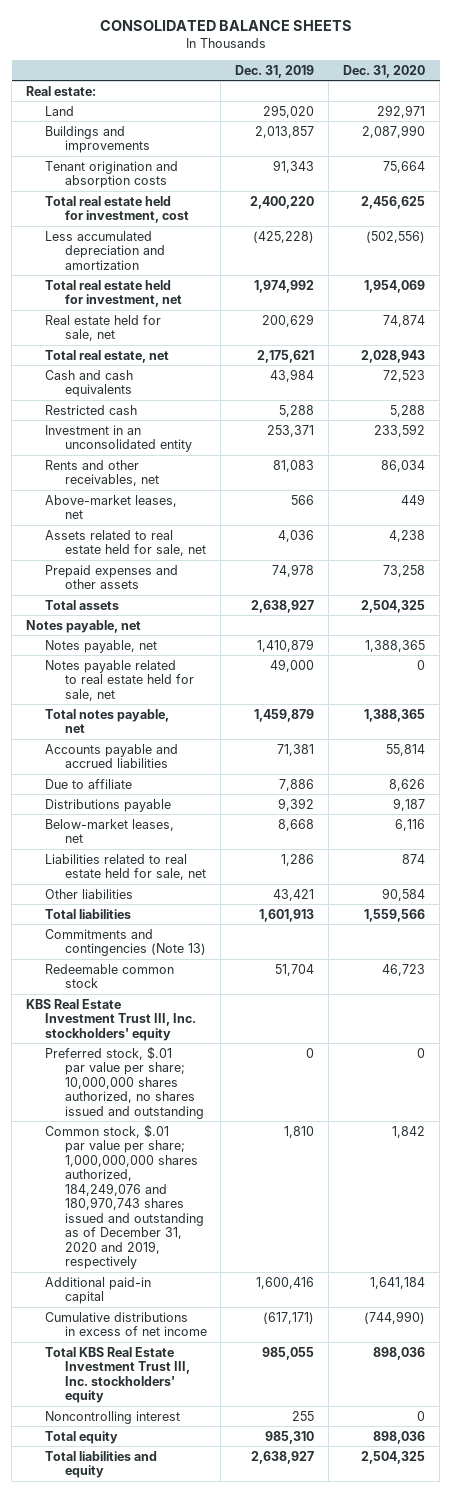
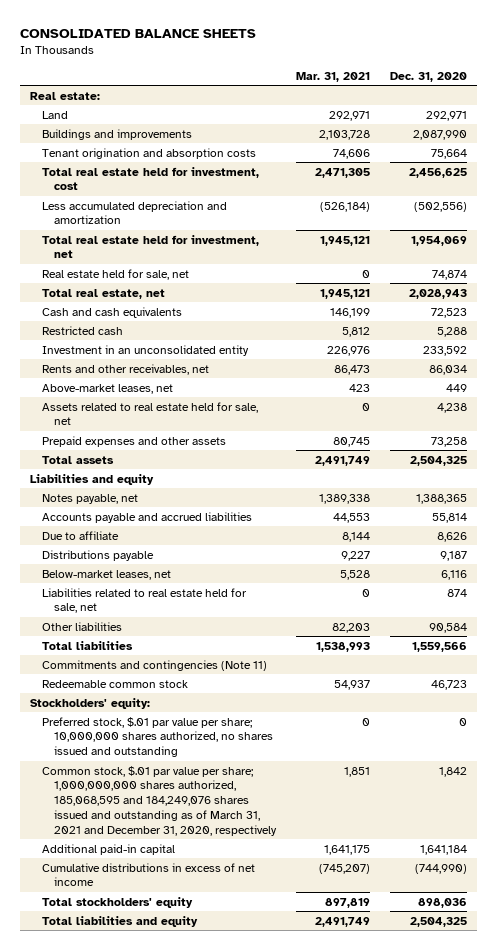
[235,64,315,78] Dec. 31, 2019 -> none
none -> [295,71,370,82] Mar. 31, 2021
[26,619,142,633] Notes payable, net -> none
none -> [29,473,154,485] Liabilities and equity
[45,659,194,701] Notes payable related to real estate held for sale, net -> none
[45,708,170,734] Total notes payable, net -> none
[45,928,206,957] Commitments and contingencies (Note 13) -> [41,659,267,671] Commitments and contingencies (Note 11)
[26,998,197,1041] KBS Real Estate Investment Trust III, Inc. stockholders' equity -> none
none -> [29,697,150,709] Stockholders' equity:
[45,1123,204,1270] Common stock, $.01 par value per share; 1,000,000,000 shares authorized, 184,249,076 and 180,970,743 shares issued and outstanding as of December 31, 2020 and 2019, respectively -> [41,765,278,836] Common stock, $.01 par value per share; 1,000,000,000 shares authorized, 185,068,595 and 184,249,076 shares issued and outstanding as of March 31, 2021 and December 31, 2020, respectively
[45,1410,181,1424] Noncontrolling interest -> none
[45,1430,119,1444] Total equity -> none
[45,1346,190,1404] Total KBS Real Estate Investment Trust III, Inc. stockholders' equity -> [41,896,193,908] Total stockholders' equity

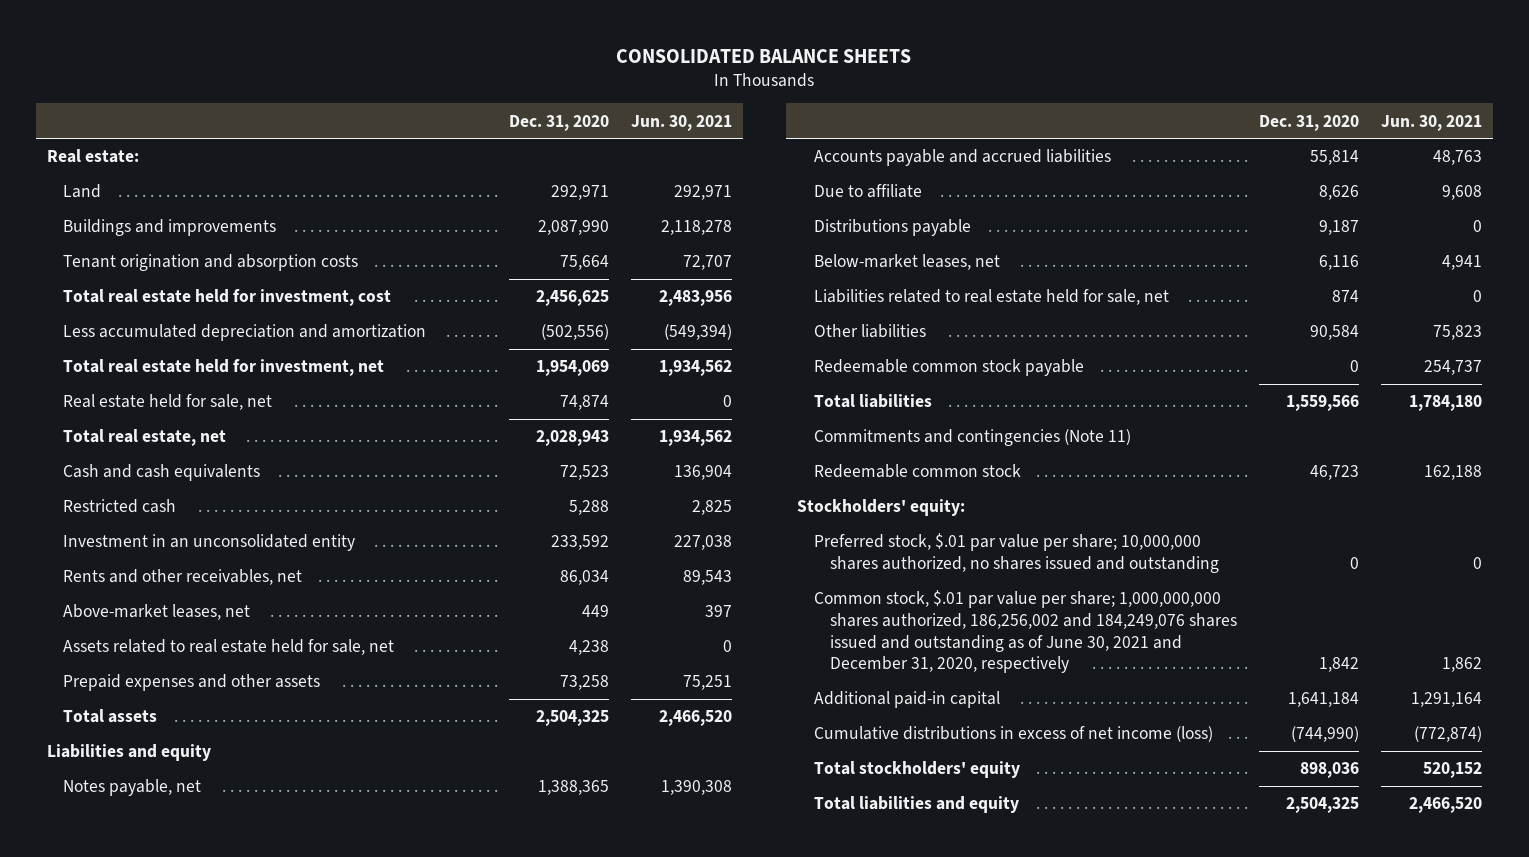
[295,71,370,82] Mar. 31, 2021 -> none
none -> [630,114,732,131] Jun. 30, 2021
none -> [813,359,1084,377] Redeemable common stock payable
[41,765,278,836] Common stock, $.01 par value per share; 1,000,000,000 shares authorized, 185,068,595 and 184,249,076 shares issued and outstanding as of March 31, 2021 and December 31, 2020, respectively -> [813,590,1238,674] Common stock, $.01 par value per share; 1,000,000,000 shares authorized, 186,256,002 and 184,249,076 shares issued and outstanding as of June 30, 2021 and December 31, 2020, respectively
[41,862,255,887] Cumulative distributions in excess of net income -> [813,726,1213,743] Cumulative distributions in excess of net income (loss)

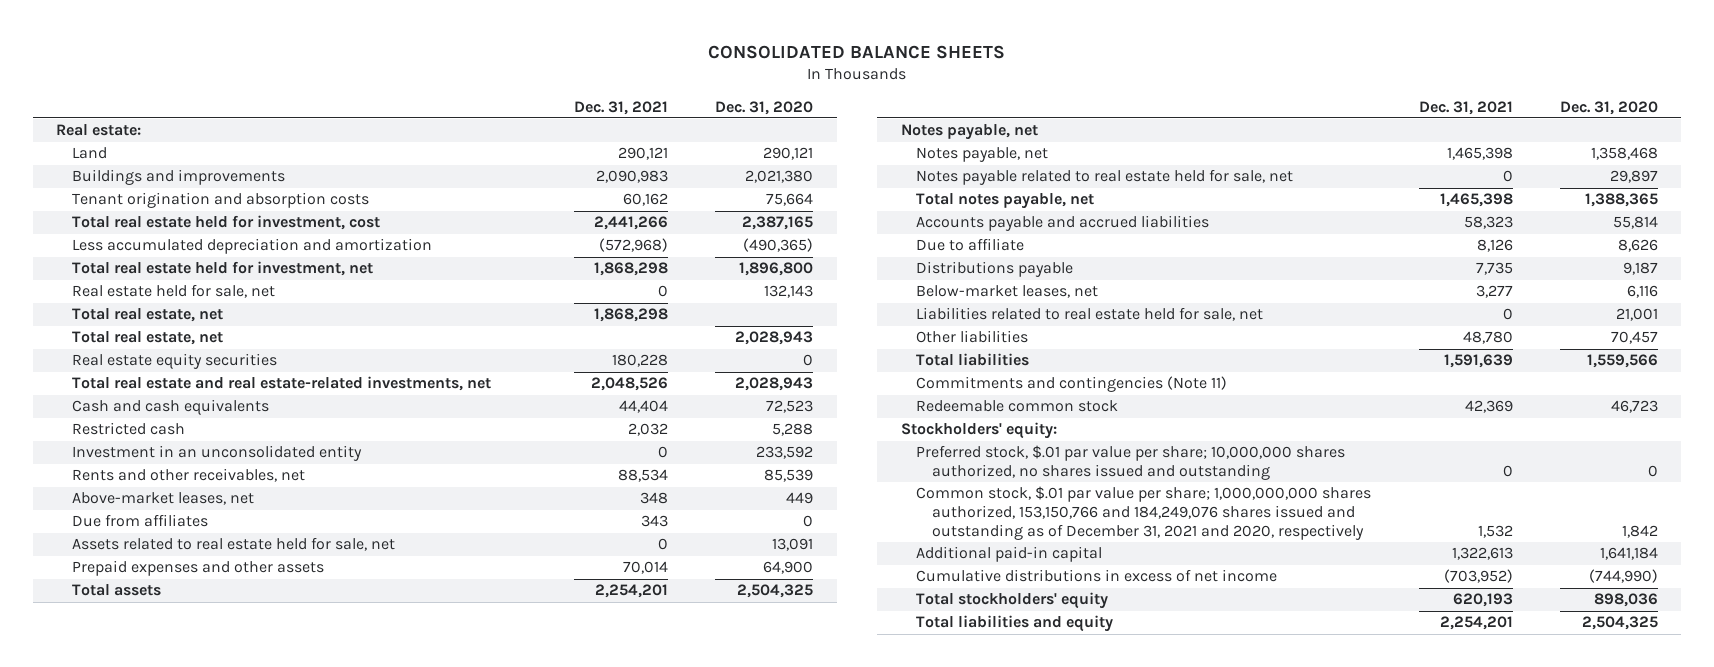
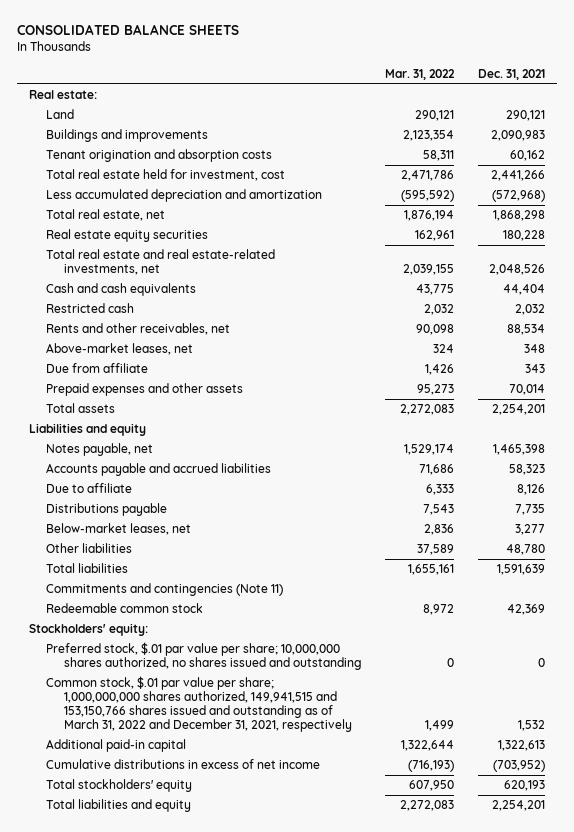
[715,100,814,115] Dec. 31, 2020 -> none
none -> [385,68,456,80] Mar. 31, 2022
[71,261,373,277] Total real estate held for investment, net -> none
[71,284,275,299] Real estate held for sale, net -> none
[71,331,223,346] Total real estate, net -> none
[71,445,362,462] Investment in an unconsolidated entity -> none
[71,537,395,552] Assets related to real estate held for sale, net -> none
[71,514,208,528] Due from affiliates -> [46,363,149,374] Due from affiliate
[900,124,1038,141] Notes payable, net -> none
none -> [28,423,146,437] Liabilities and equity
[916,169,1294,186] Notes payable related to real estate held for sale, net -> none
[916,193,1095,210] Total notes payable, net -> none
[916,307,1264,322] Liabilities related to real estate held for sale, net -> none
[916,486,1372,540] Common stock, $.01 par value per share; 1,000,000,000 shares authorized, 153,150,766 and 184,249,076 shares issued and outstanding as of December 31, 2021 and 2020, respectively -> [46,676,352,732] Common stock, $.01 par value per share; 1,000,000,000 shares authorized, 149,941,515 and 153,150,766 shares issued and outstanding as of March 31, 2022 and December 31, 2021, respectively

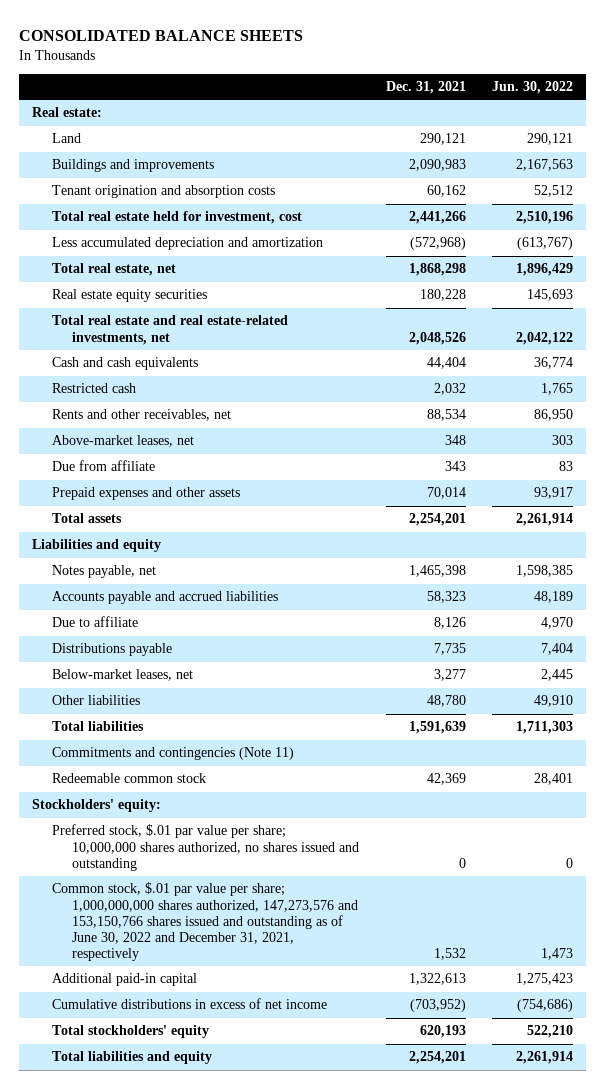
[385,68,456,80] Mar. 31, 2022 -> none
none -> [492,81,574,95] Jun. 30, 2022
[46,676,352,732] Common stock, $.01 par value per share; 1,000,000,000 shares authorized, 149,941,515 and 153,150,766 shares issued and outstanding as of March 31, 2022 and December 31, 2021, respectively -> [52,882,359,961] Common stock, $.01 par value per share; 1,000,000,000 shares authorized, 147,273,576 and 153,150,766 shares issued and outstanding as of June 30, 2022 and December 31, 2021, respectively

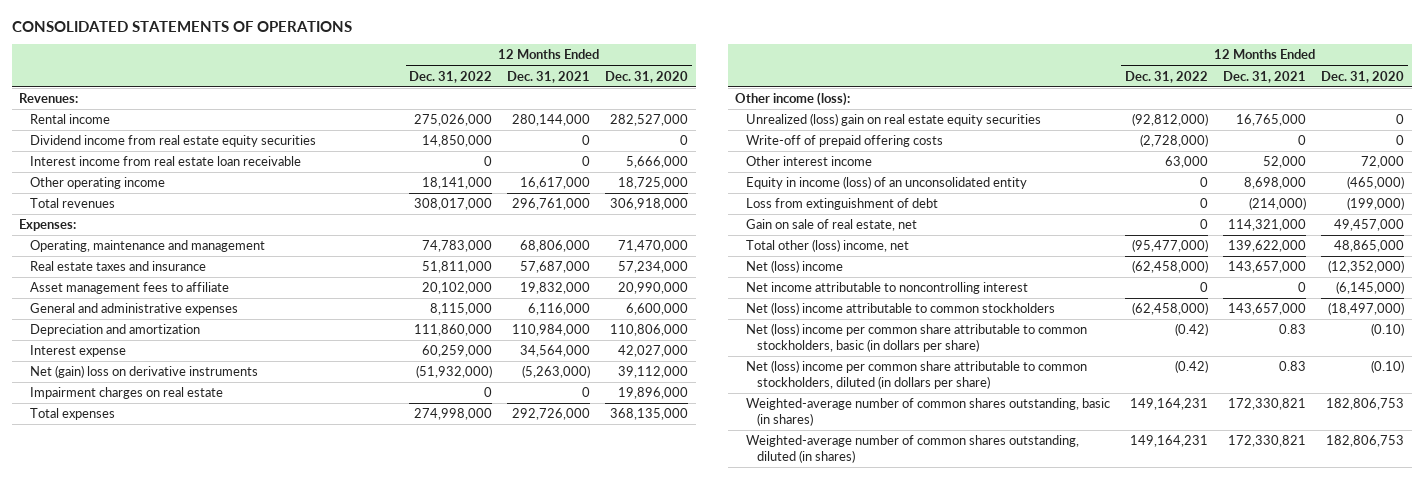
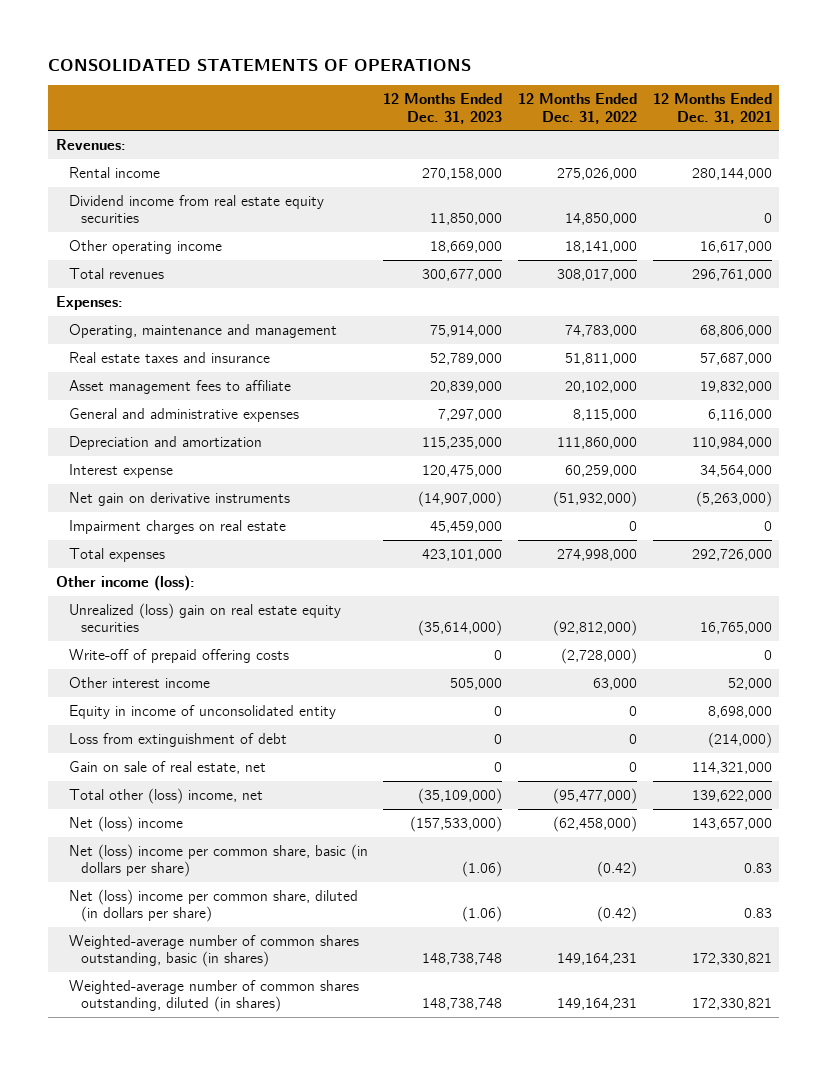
[605,70,689,83] Dec. 31, 2020 -> none
none -> [383,93,503,124] 12 Months Ended Dec. 31, 2023
[30,156,302,167] Interest income from real estate loan receivable -> none
[30,365,259,379] Net (gain) loss on derivative instruments -> [68,491,290,506] Net gain on derivative instruments
[746,176,1028,190] Equity in income (loss) of an unconsolidated entity -> [68,704,336,719] Equity in income of unconsolidated entity
[746,282,1029,295] Net income attributable to noncontrolling interest -> none
[746,302,1056,316] Net (loss) income attributable to common stockholders -> none
[746,323,1088,353] Net (loss) income per common share attributable to common stockholders, basic (in dollars per share) -> [68,843,368,878] Net (loss) income per common share, basic (in dollars per share)
[746,360,1088,390] Net (loss) income per common share attributable to common stockholders, diluted (in dollars per share) -> [68,888,358,923] Net (loss) income per common share, diluted (in dollars per share)

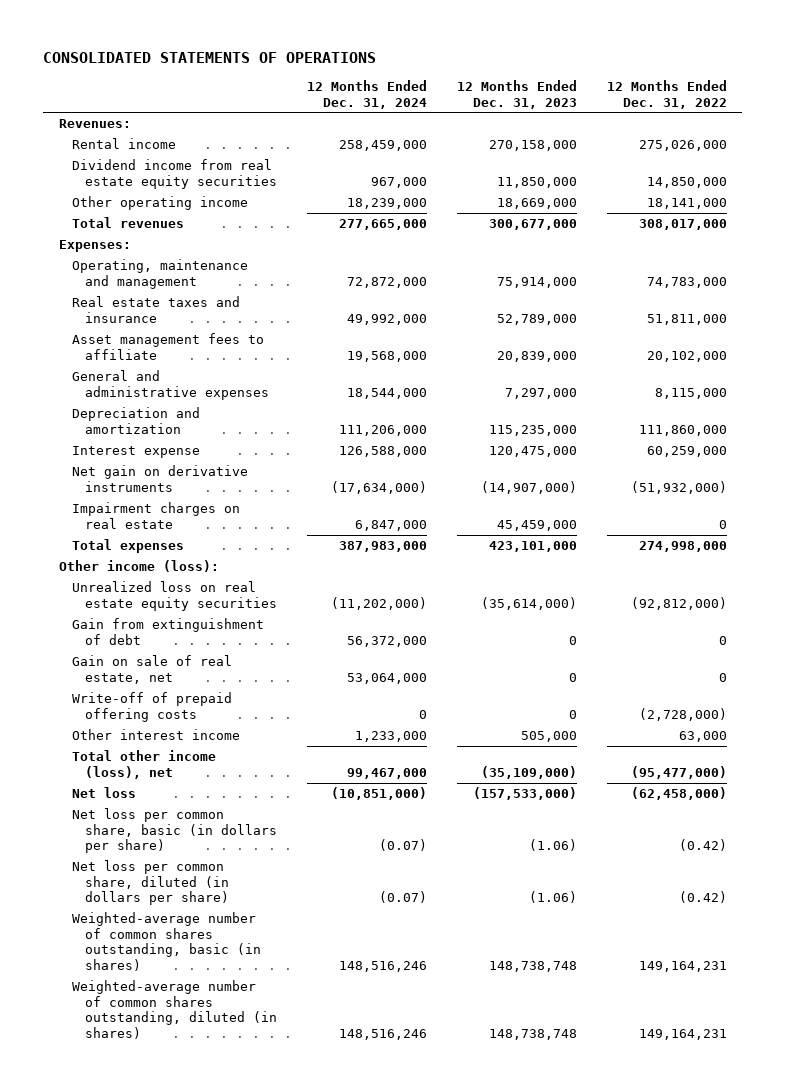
[652,93,772,124] 12 Months Ended Dec. 31, 2021 -> none
none -> [306,80,427,109] 12 Months Ended Dec. 31, 2024
[68,602,341,633] Unrealized (loss) gain on real estate equity securities -> [71,581,277,611] Unrealized loss on real estate equity securities
none -> [71,618,264,645] Gain from extinguishment of debt
[68,760,266,774] Gain on sale of real estate, net -> [71,655,232,684] Gain on sale of real estate, net
[68,704,336,719] Equity in income of unconsolidated entity -> none
[68,732,287,747] Loss from extinguishment of debt -> none
[68,787,263,804] Total other (loss) income, net -> [71,750,216,779] Total other income (loss), net
[68,815,183,832] Net (loss) income -> [71,787,136,799] Net loss
[68,843,368,878] Net (loss) income per common share, basic (in dollars per share) -> [71,808,277,854] Net loss per common share, basic (in dollars per share)
[68,888,358,923] Net (loss) income per common share, diluted (in dollars per share) -> [71,860,229,906] Net loss per common share, diluted (in dollars per share)

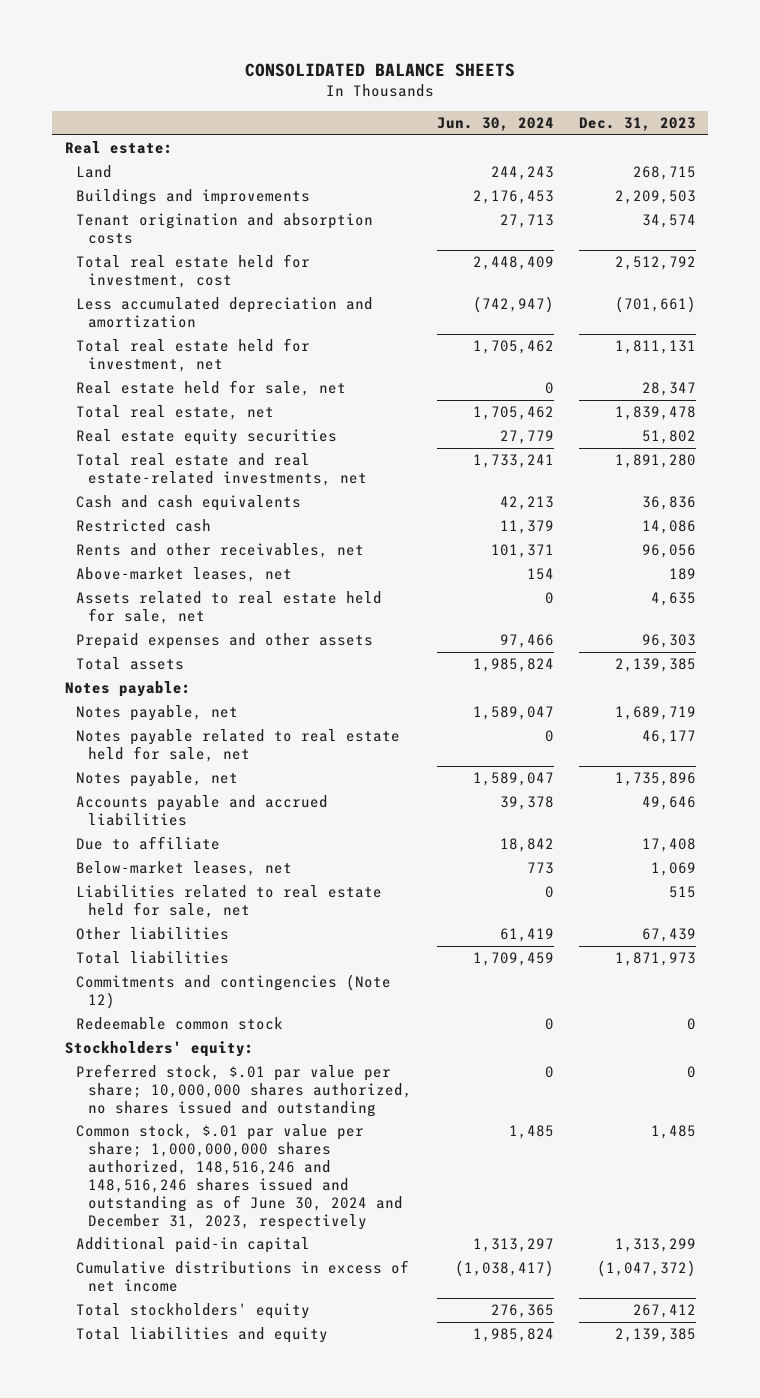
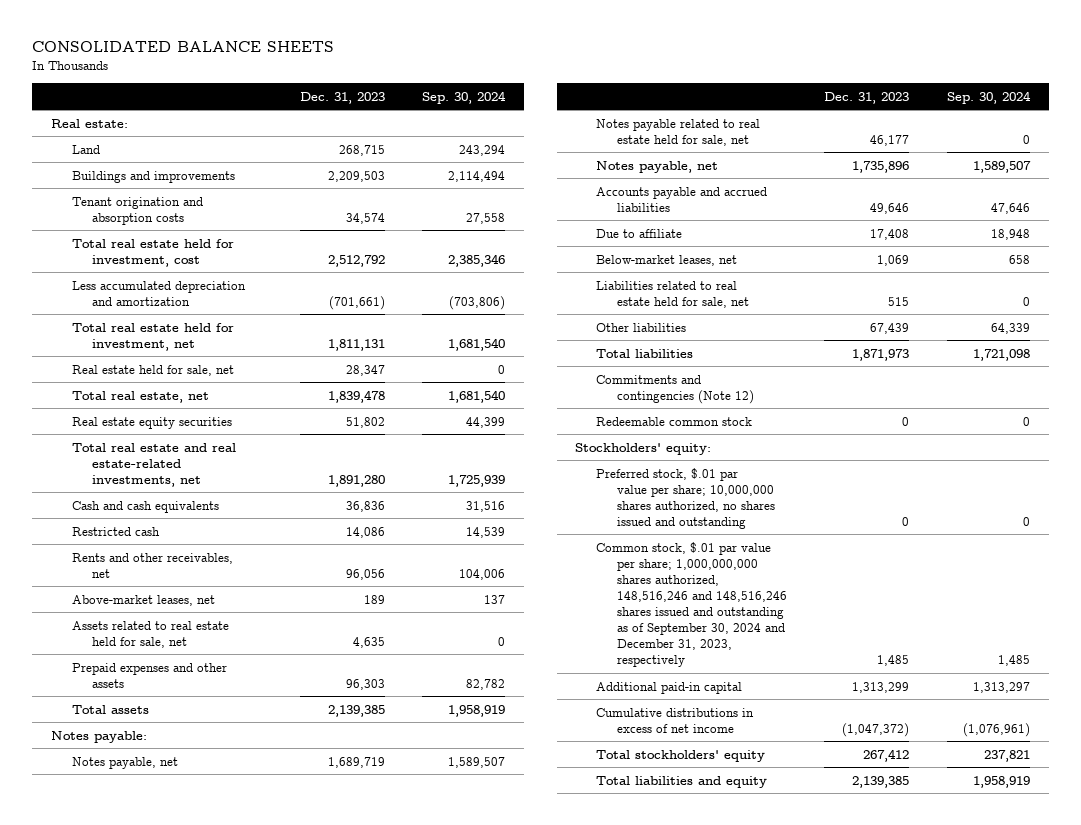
[437,117,555,132] Jun. 30, 2024 -> none
none -> [422,90,507,104] Sep. 30, 2024
[76,1124,404,1230] Common stock, $.01 par value per share; 1,000,000,000 shares authorized, 148,516,246 and 148,516,246 shares issued and outstanding as of June 30, 2024 and December 31, 2023, respectively -> [596,541,787,668] Common stock, $.01 par value per share; 1,000,000,000 shares authorized, 148,516,246 and 148,516,246 shares issued and outstanding as of September 30, 2024 and December 31, 2023, respectively

